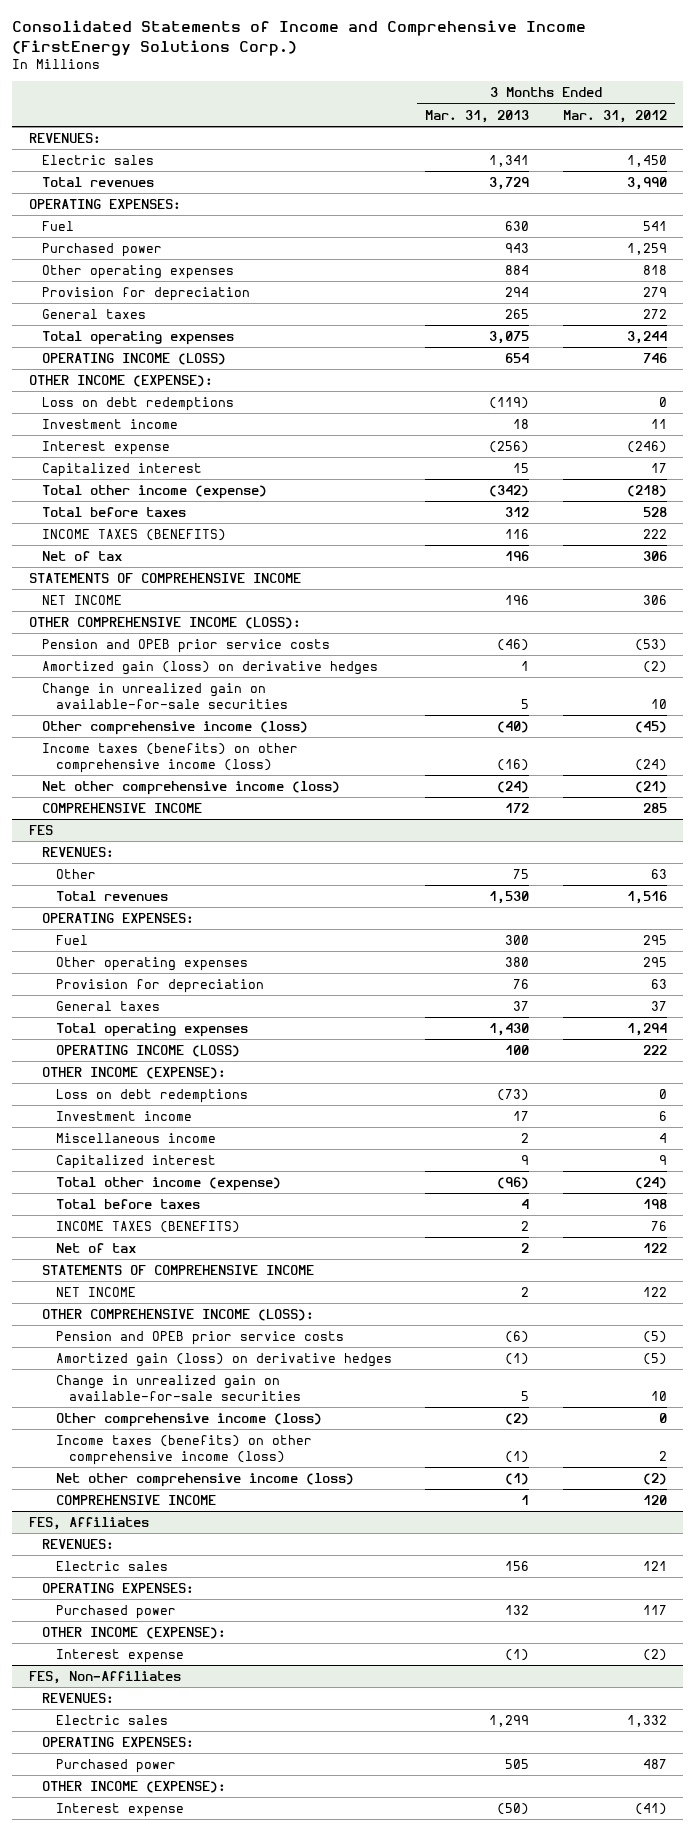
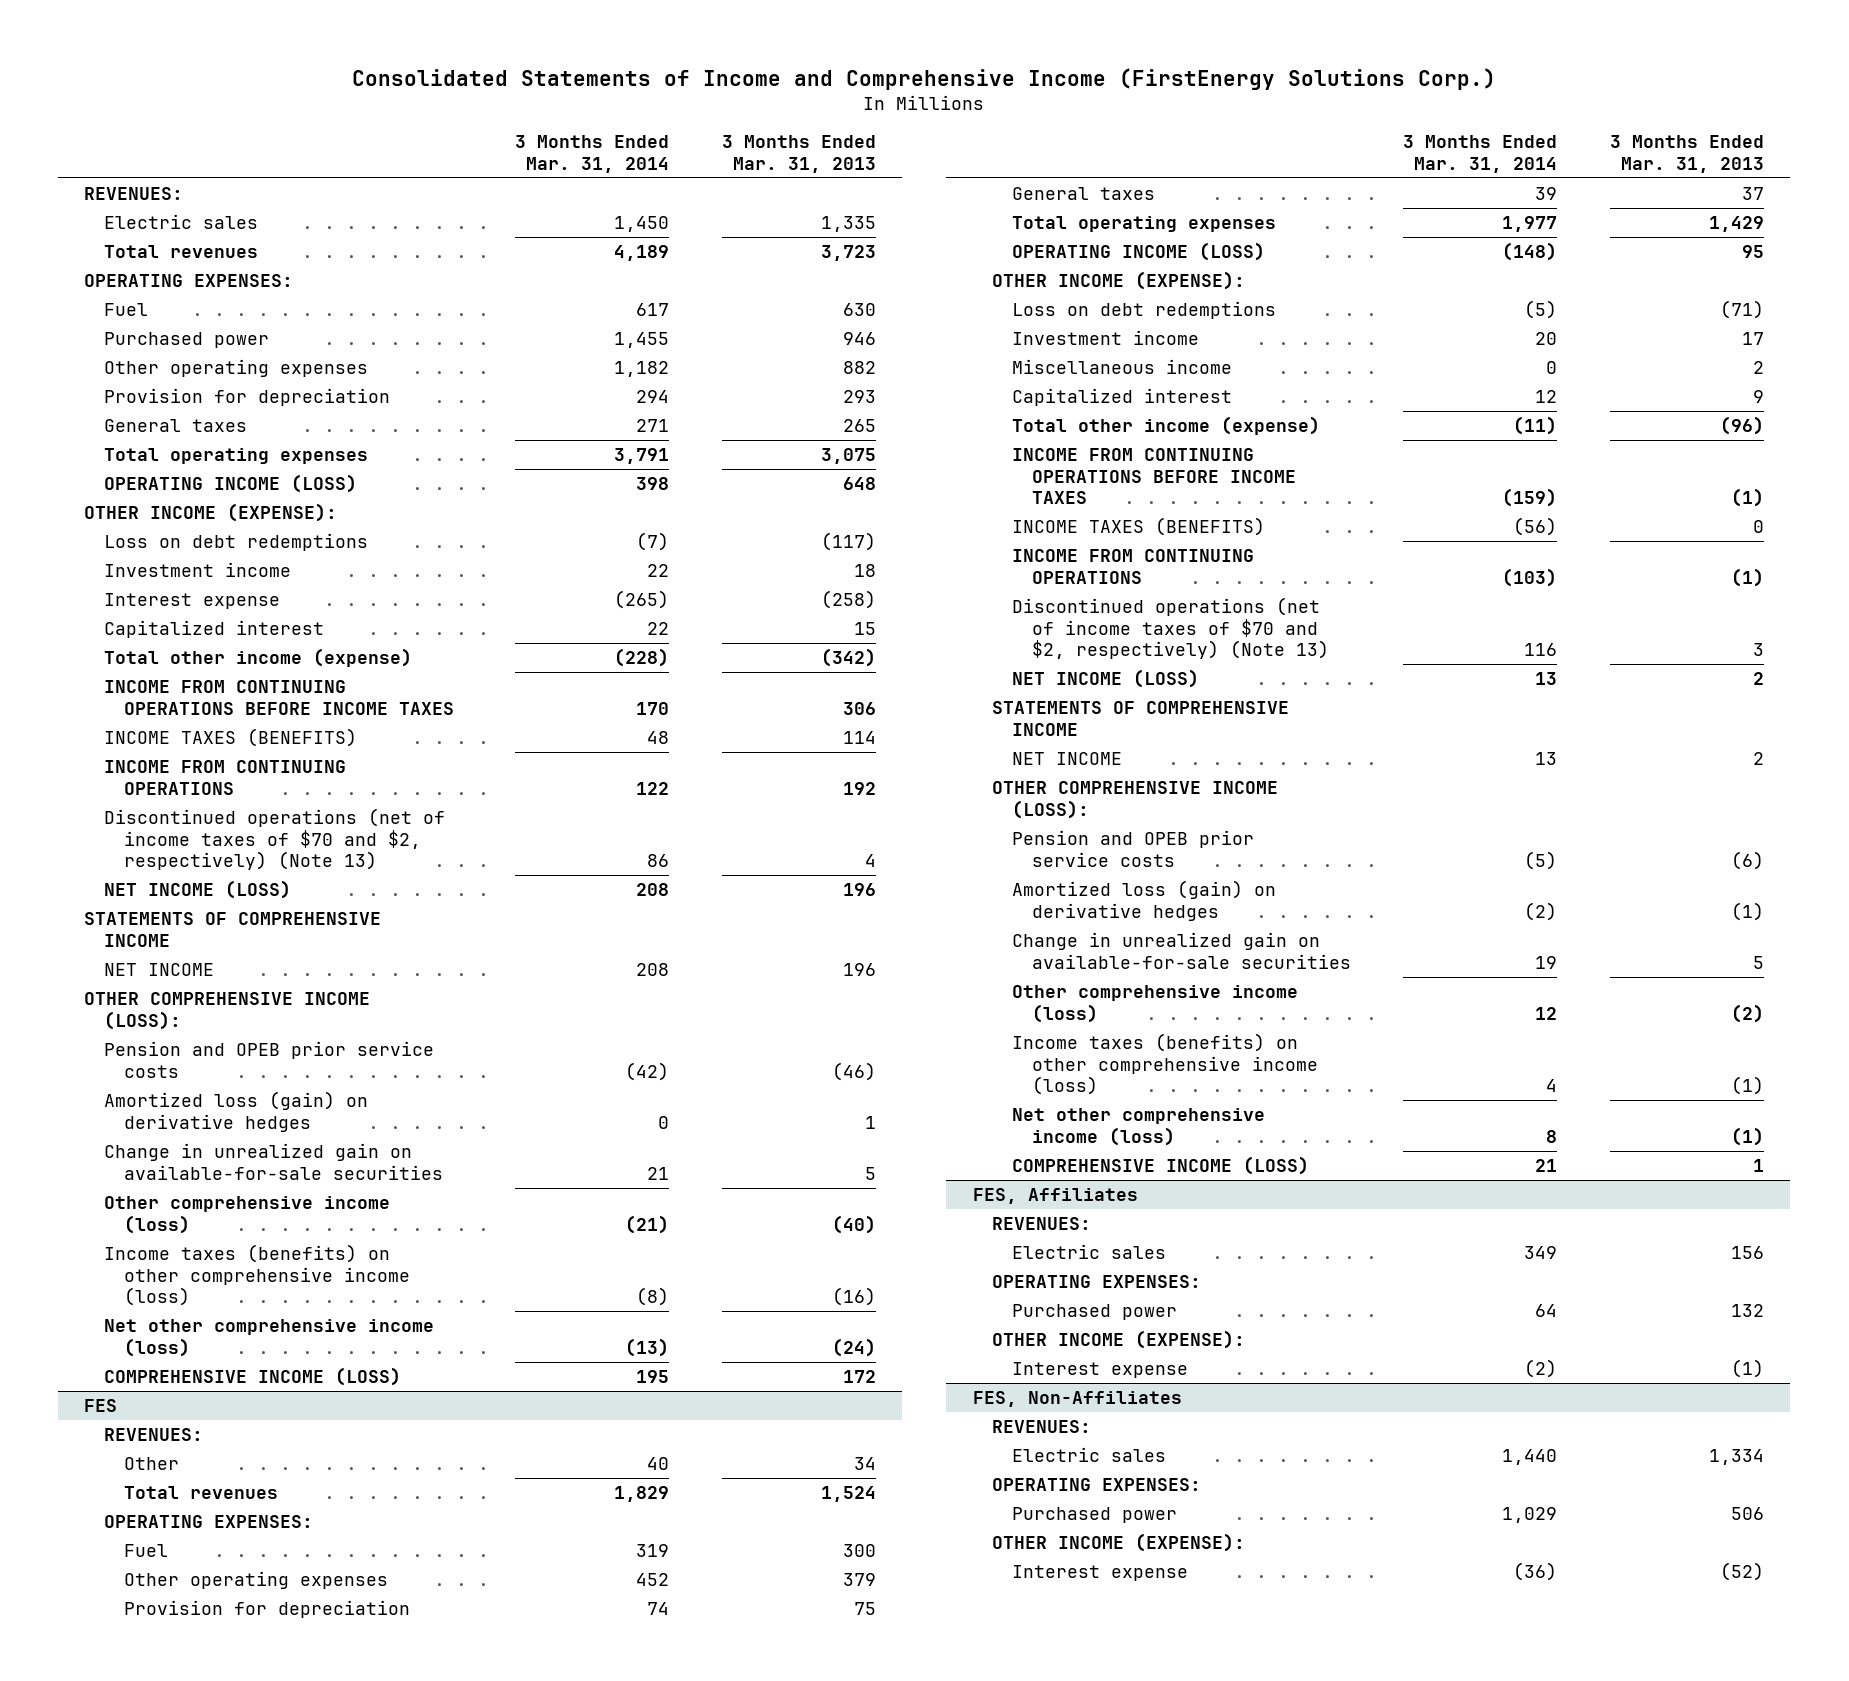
[562,109,667,123] Mar. 31, 2012 -> none
none -> [515,135,670,173] 3 Months Ended Mar. 31, 2014
[489,155,530,168] 1,341 -> [820,215,876,232] 1,335
[489,177,530,191] 3,729 -> [820,244,876,261] 3,723
[505,243,530,254] 943 -> [842,331,876,345] 946
[505,265,530,276] 884 -> [842,360,876,374] 882
[505,287,530,298] 294 -> [842,389,876,403] 293
[505,353,530,364] 654 -> [842,476,876,490] 648
[489,397,530,410] (119) -> [820,531,876,551] (117)
[489,441,530,454] (256) -> [820,589,876,609] (258)
[42,507,187,518] Total before taxes -> [104,679,454,715] INCOME FROM CONTINUING OPERATIONS BEFORE INCOME TAXES
[505,507,530,518] 312 -> [842,701,876,715] 306
[505,529,530,540] 116 -> [842,730,876,744] 114
none -> [104,759,347,795] INCOME FROM CONTINUING OPERATIONS
none -> [104,807,446,871] Discontinued operations (net of income taxes of $70 and $2, respectively) (Note 13)
[42,551,123,562] Net of tax -> [104,879,292,899] NET INCOME (LOSS)
[42,661,379,676] Amortized gain (loss) on derivative hedges -> [104,1090,369,1132] Amortized loss (gain) on derivative hedges
[42,803,203,814] COMPREHENSIVE INCOME -> [104,1366,402,1386] COMPREHENSIVE INCOME (LOSS)
[513,869,530,880] 75 -> [853,1456,876,1470] 34
[489,891,530,905] 1,530 -> [820,1485,876,1502] 1,524
[505,957,530,968] 380 -> [842,1572,876,1586] 379
[513,979,530,990] 76 -> [853,1601,876,1615] 75
[489,1023,530,1037] 1,430 -> [1709,215,1765,232] 1,429
[505,1045,530,1056] 100 -> [1742,244,1765,258] 95
[497,1089,530,1102] (73) -> [1720,299,1765,319] (71)
[55,1199,200,1210] Total before taxes -> [1012,447,1296,505] INCOME FROM CONTINUING OPERATIONS BEFORE INCOME TAXES
[521,1199,530,1210] 4 -> [1731,488,1765,508] (1)
[521,1221,530,1232] 2 -> [1753,519,1765,533] 0
none -> [1012,548,1255,584] INCOME FROM CONTINUING OPERATIONS
none -> [1012,596,1329,660] Discontinued operations (net of income taxes of $70 and $2, respectively) (Note 13)
[55,1243,136,1254] Net of tax -> [1012,668,1200,688] NET INCOME (LOSS)
[55,1353,392,1368] Amortized gain (loss) on derivative hedges -> [1012,879,1277,921] Amortized loss (gain) on derivative hedges
[55,1495,216,1506] COMPREHENSIVE INCOME -> [1012,1155,1310,1175] COMPREHENSIVE INCOME (LOSS)
[489,1715,530,1728] 1,299 -> [1709,1448,1765,1465] 1,334
[505,1759,530,1770] 505 -> [1731,1506,1765,1520] 506
[497,1803,530,1816] (50) -> [1720,1561,1765,1581] (52)

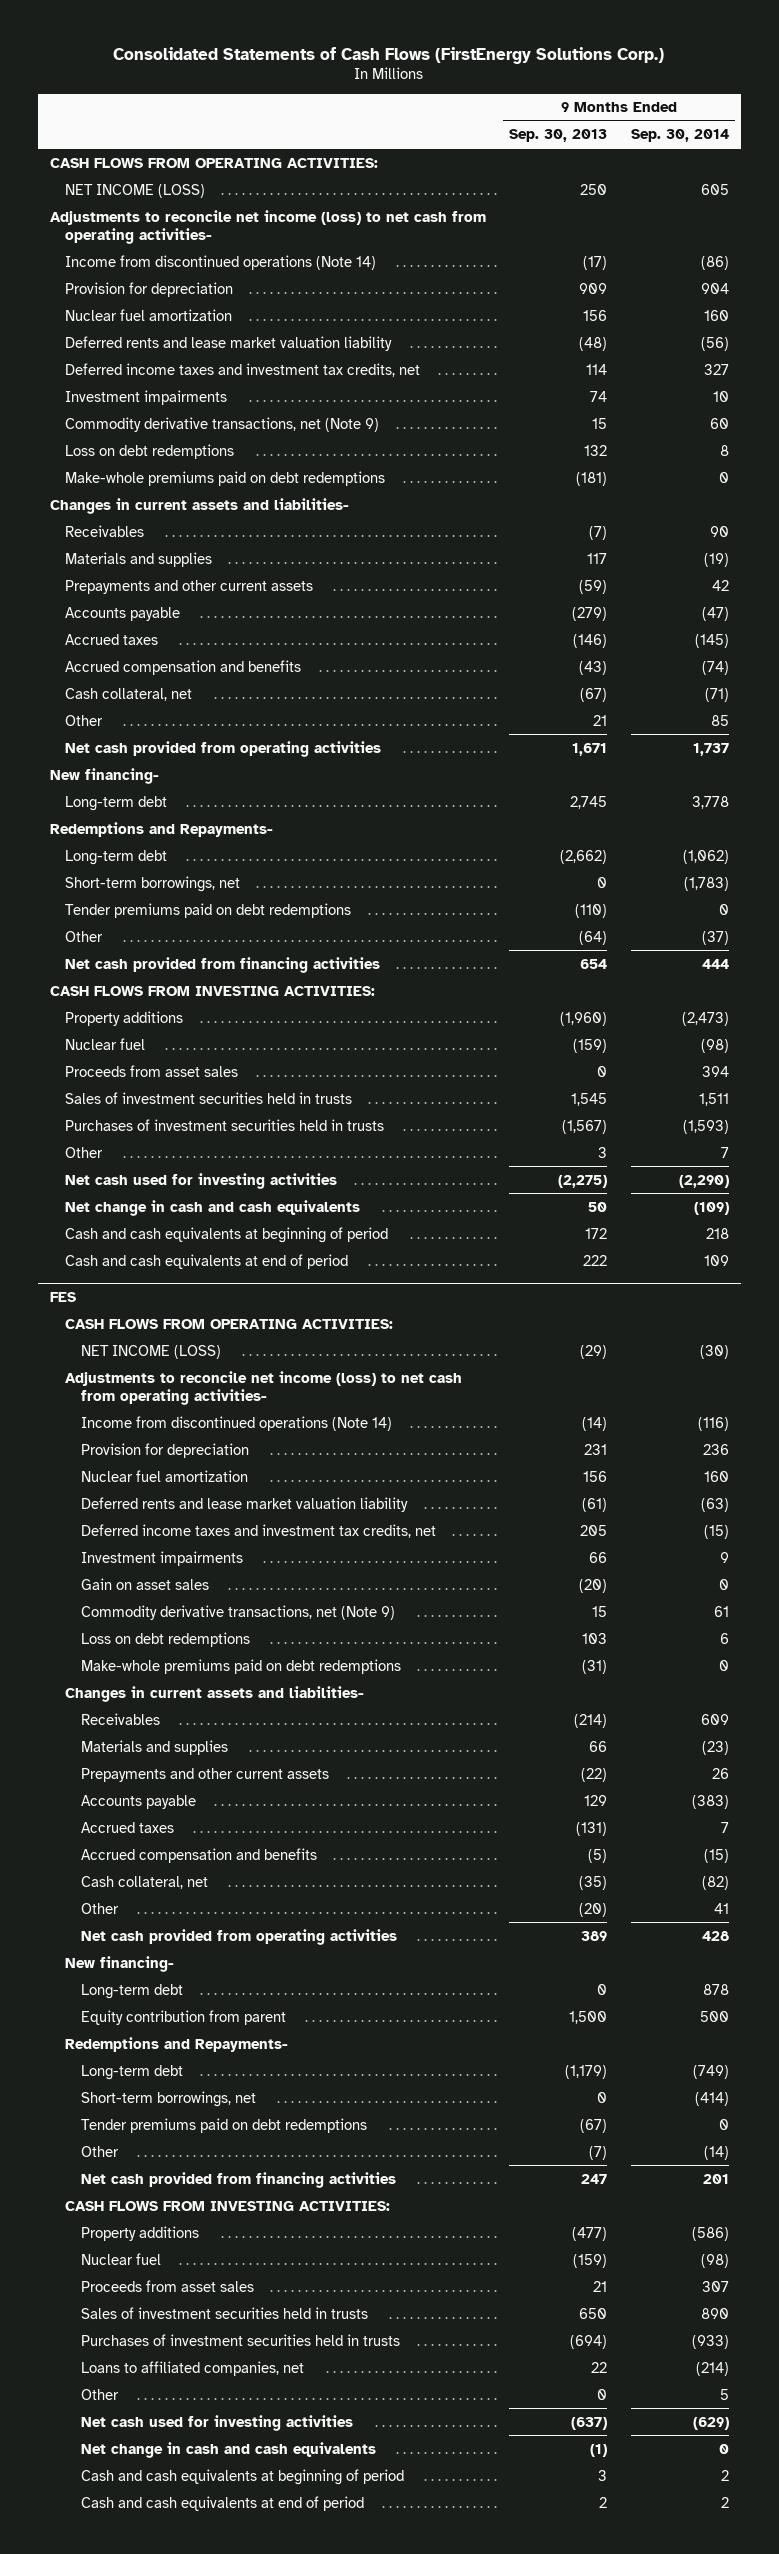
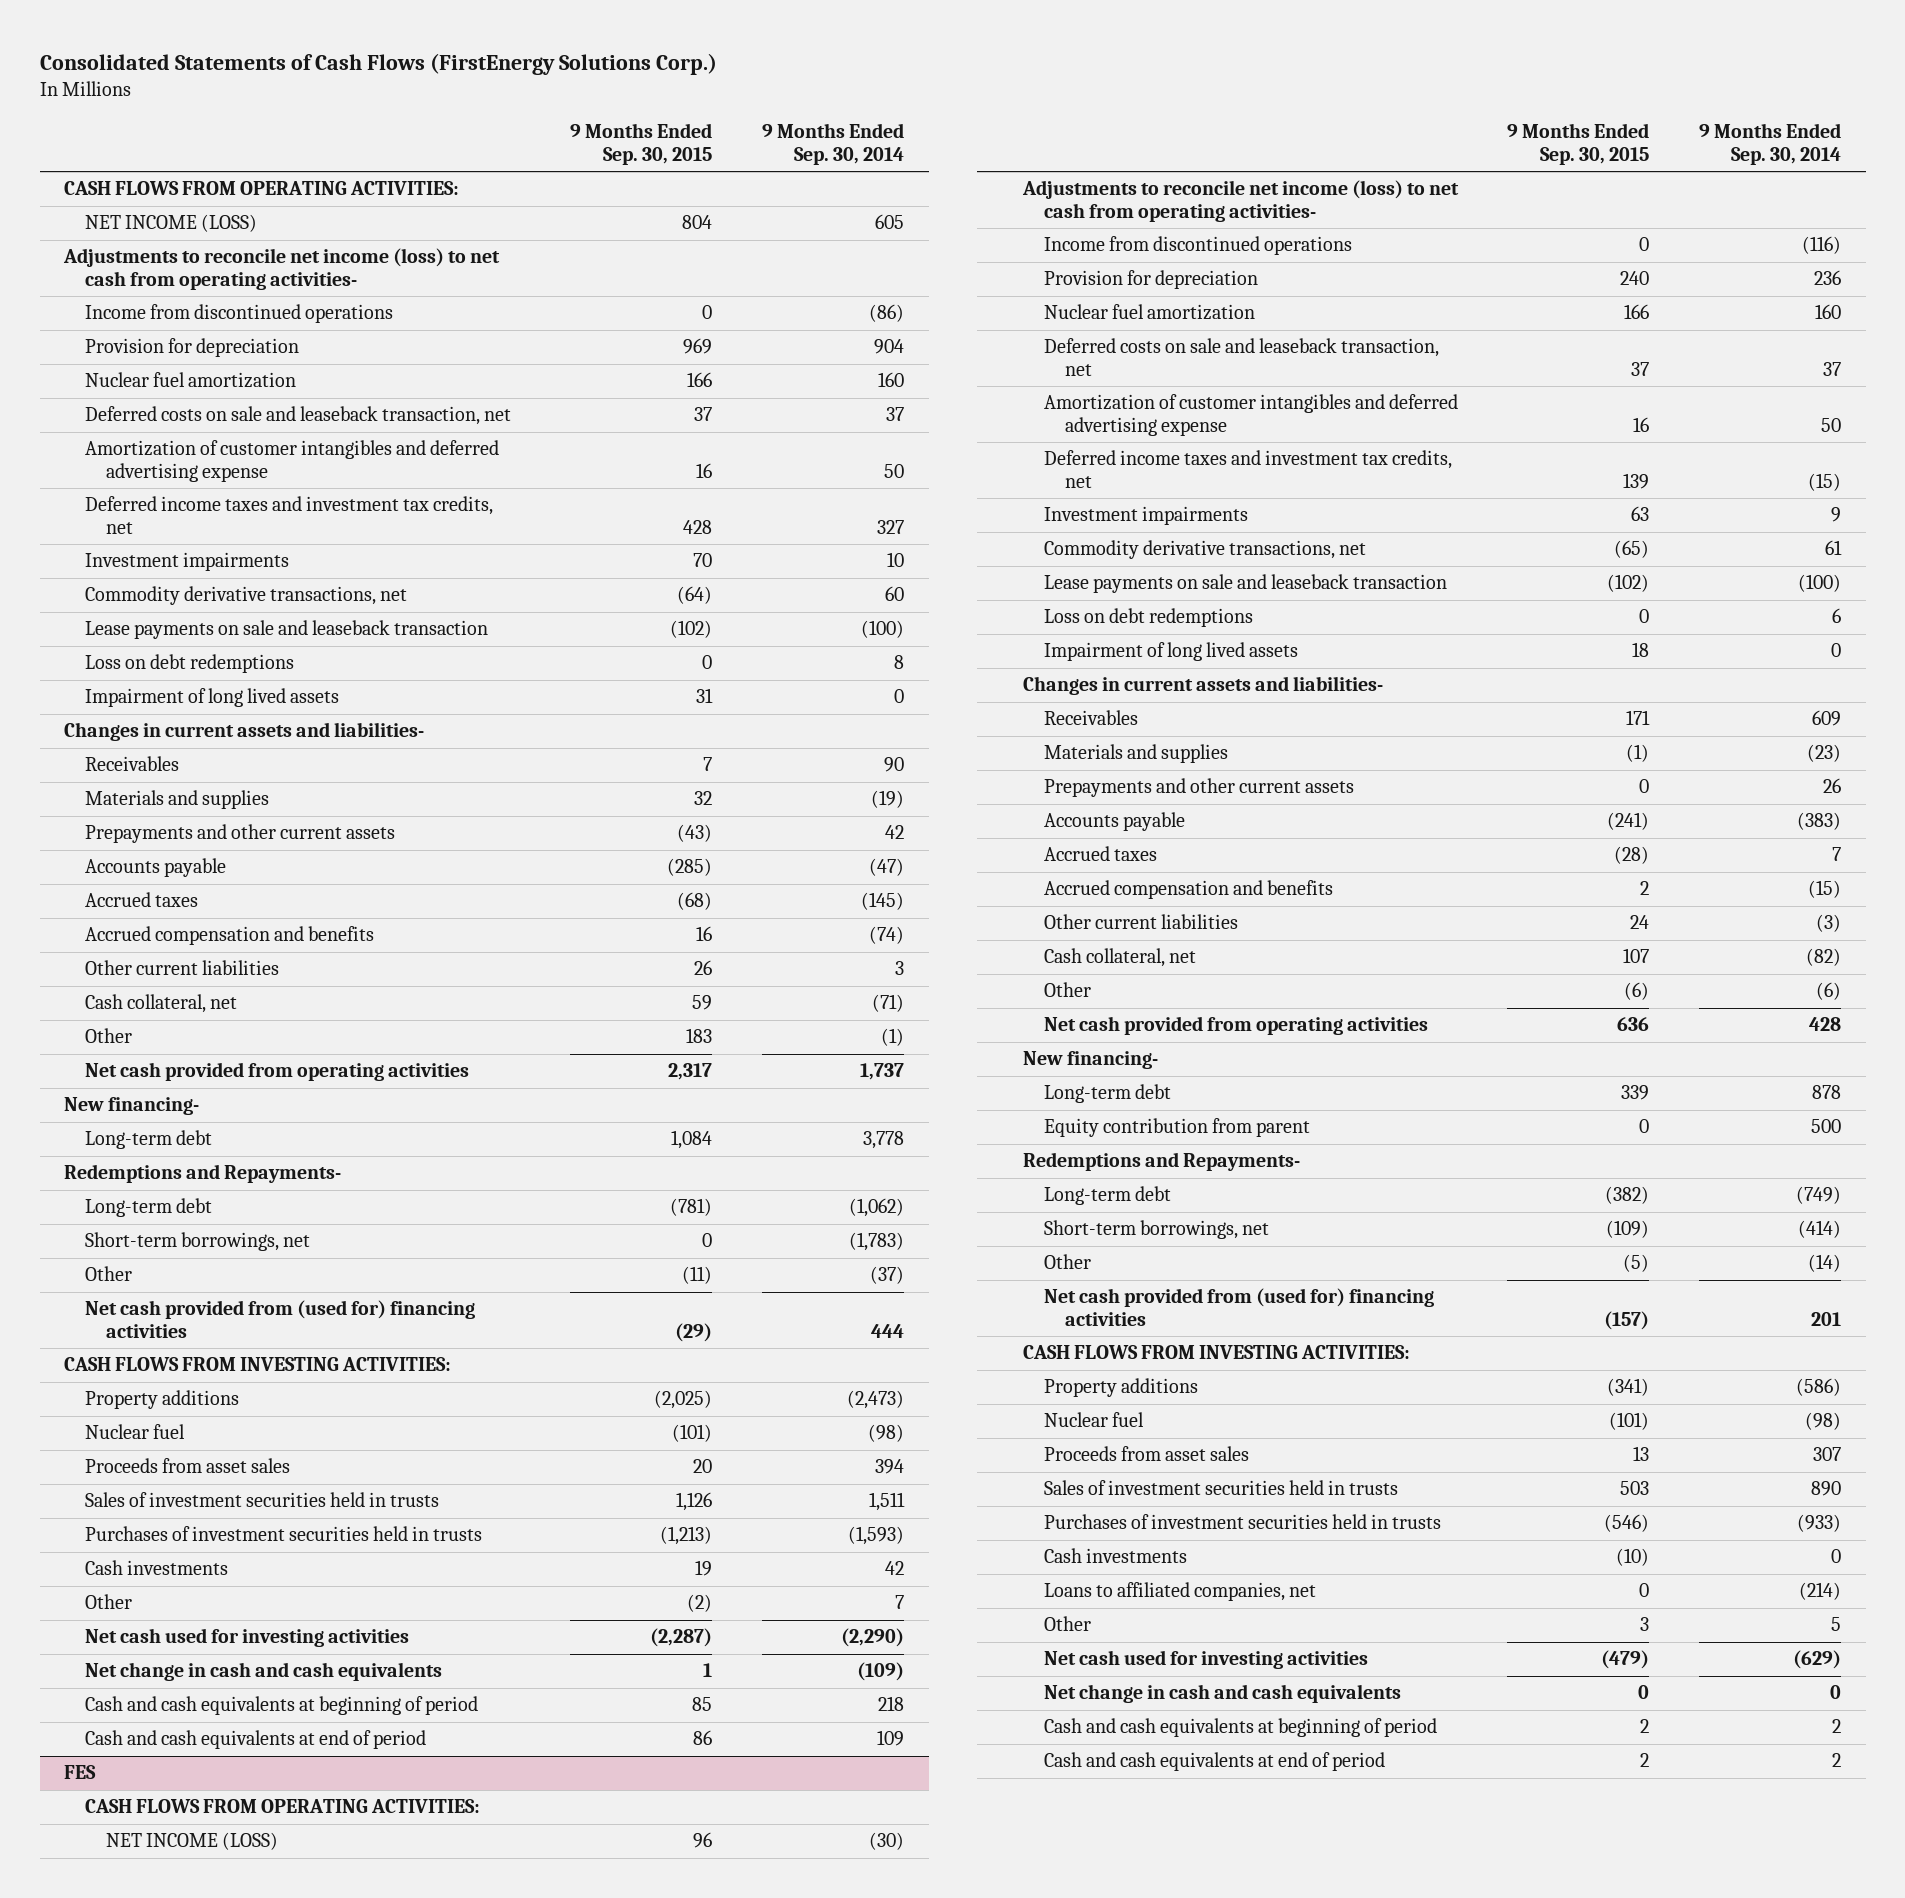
[509,129,608,143] Sep. 30, 2013 -> none
none -> [570,123,713,165] 9 Months Ended Sep. 30, 2015
[65,254,377,270] Income from discontinued operations (Note 14) -> [85,304,394,324] Income from discontinued operations
[65,335,393,351] Deferred rents and lease market valuation liability -> none
none -> [85,406,512,426] Deferred costs on sale and leaseback transaction, net
none -> [85,440,500,482] Amortization of customer intangibles and deferred advertising expense
[65,416,380,432] Commodity derivative transactions, net (Note 9) -> [85,586,408,606] Commodity derivative transactions, net
none -> [85,620,489,640] Lease payments on sale and leaseback transaction
[65,470,386,486] Make-whole premiums paid on debt redemptions -> none
none -> [85,688,340,708] Impairment of long lived assets
none -> [85,960,280,976] Other current liabilities
[711,714,730,726] 85 -> [880,1028,904,1047] (1)
[65,902,352,918] Tender premiums paid on debt redemptions -> none
[65,956,381,973] Net cash provided from financing activities -> [85,1300,476,1338] Net cash provided from (used for) financing activities
none -> [85,1560,229,1576] Cash investments
[80,1415,392,1431] Income from discontinued operations (Note 14) -> [1043,236,1352,256] Income from discontinued operations
[80,1496,408,1512] Deferred rents and lease market valuation liability -> none
none -> [1043,338,1439,376] Deferred costs on sale and leaseback transaction, net
none -> [1043,394,1458,436] Amortization of customer intangibles and deferred advertising expense
[80,1577,209,1590] Gain on asset sales -> none
[80,1604,395,1620] Commodity derivative transactions, net (Note 9) -> [1043,540,1366,560] Commodity derivative transactions, net
none -> [1043,574,1447,594] Lease payments on sale and leaseback transaction
[80,1658,401,1674] Make-whole premiums paid on debt redemptions -> none
none -> [1043,642,1298,662] Impairment of long lived assets
none -> [1043,914,1238,930] Other current liabilities
[714,1902,730,1914] 41 -> [1815,982,1841,1001] (6)
[80,2117,367,2133] Tender premiums paid on debt redemptions -> none
[80,2171,396,2188] Net cash provided from financing activities -> [1043,1288,1434,1326] Net cash provided from (used for) financing activities
none -> [1043,1548,1187,1564] Cash investments

